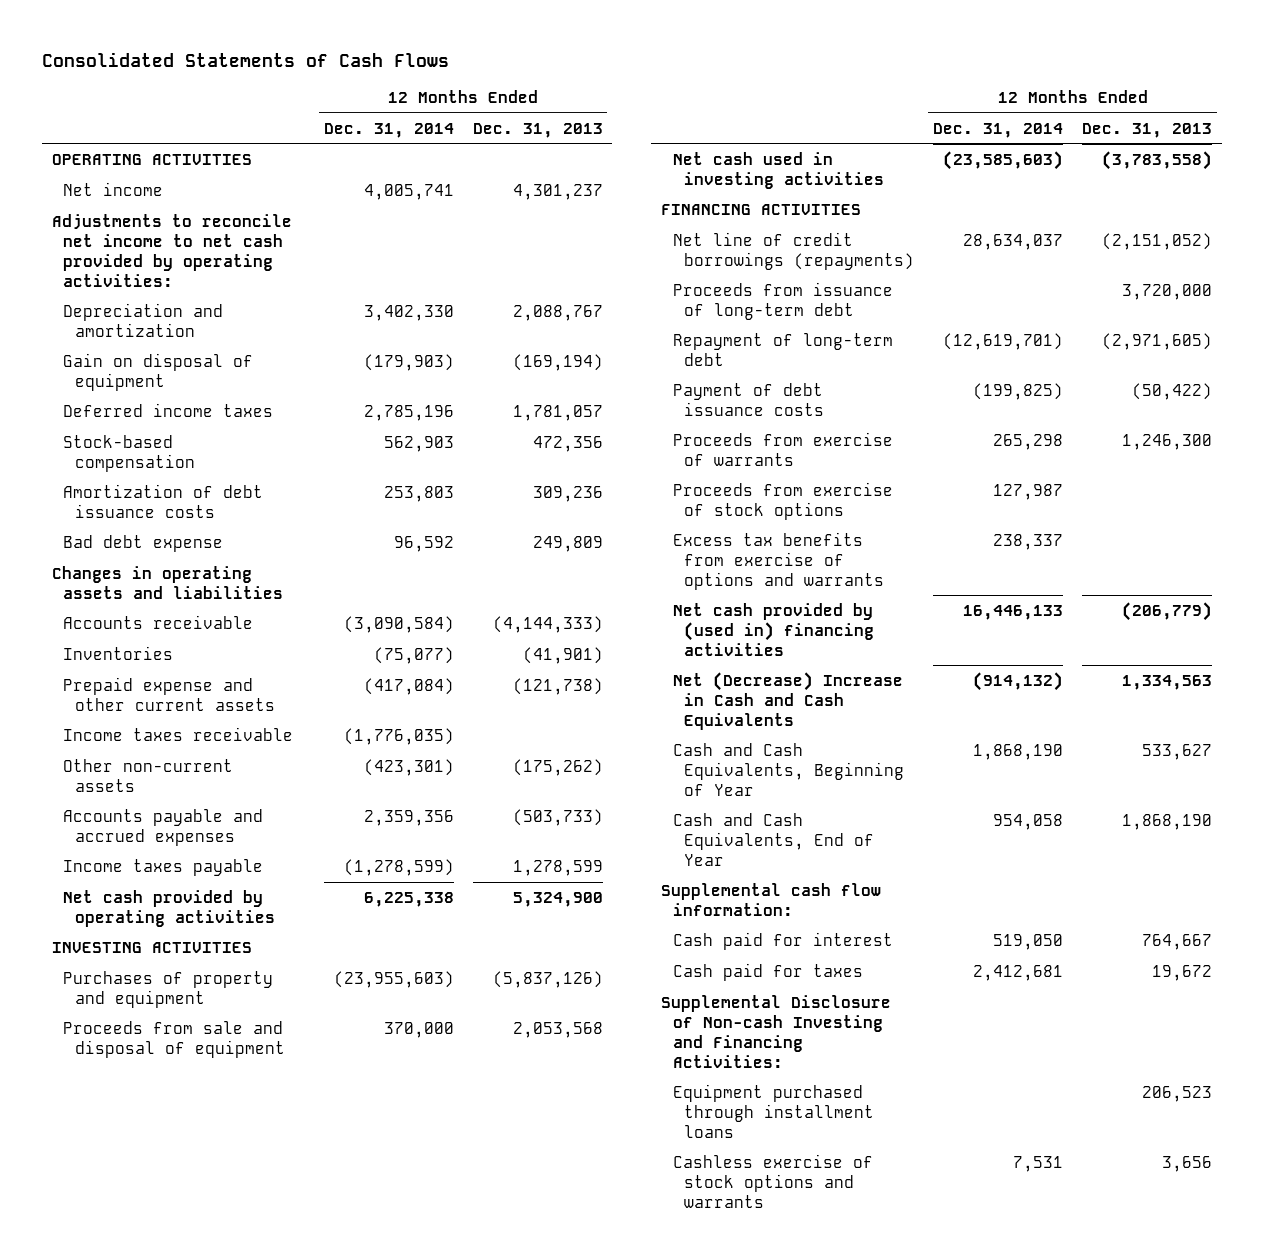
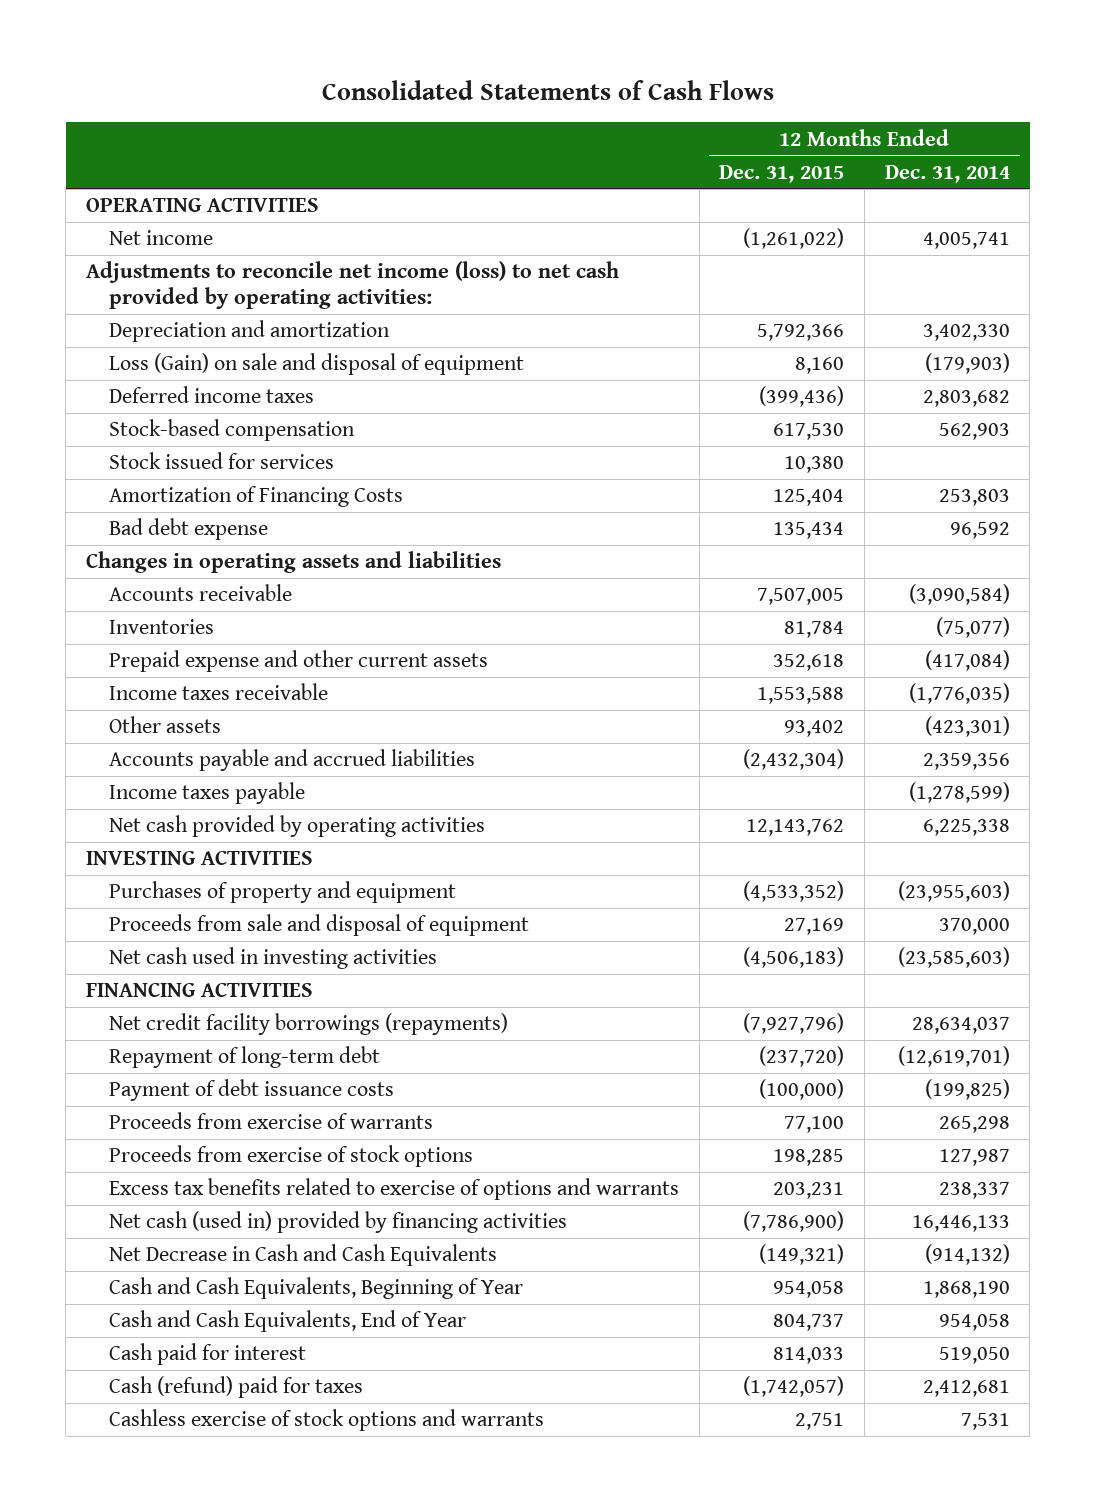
[472,122,603,138] Dec. 31, 2013 -> none
none -> [719,164,845,183] Dec. 31, 2015
[51,213,292,287] Adjustments to reconcile net income to net cash provided by operating activities: -> [85,261,619,310] Adjustments to reconcile net income (loss) to net cash provided by operating activities:
[63,352,254,391] Gain on disposal of equipment -> [109,353,525,376] Loss (Gain) on sale and disposal of equipment
[363,404,454,421] 2,785,196 -> [922,390,1010,408] 2,803,682
none -> [109,452,335,470] Stock issued for services
[63,483,264,518] Amortization of debt issuance costs -> [109,486,404,508] Amortization of Financing Costs
[63,758,234,792] Other non-current assets -> [109,716,222,734] Other assets
[63,808,264,846] Accounts payable and accrued expenses -> [109,749,476,772] Accounts payable and accrued liabilities
[672,281,893,320] Proceeds from issuance of long-term debt -> none
[672,231,915,270] Net line of credit borrowings (repayments) -> [109,1013,509,1036] Net credit facility borrowings (repayments)
[672,531,885,590] Excess tax benefits from exercise of options and warrants -> [109,1178,680,1201] Excess tax benefits related to exercise of options and warrants
[672,602,875,656] Net cash provided by (used in) financing activities -> [109,1211,568,1234] Net cash (used in) provided by financing activities
[672,671,903,730] Net (Decrease) Increase in Cash and Cash Equivalents -> [109,1244,498,1267] Net Decrease in Cash and Cash Equivalents
[660,882,881,916] Supplemental cash flow information: -> none
[660,994,891,1068] Supplemental Disclosure of Non-cash Investing and Financing Activities: -> none
[672,1083,875,1138] Equipment purchased through installment loans -> none
[672,962,863,981] Cash paid for taxes -> [109,1376,364,1399] Cash (refund) paid for taxes

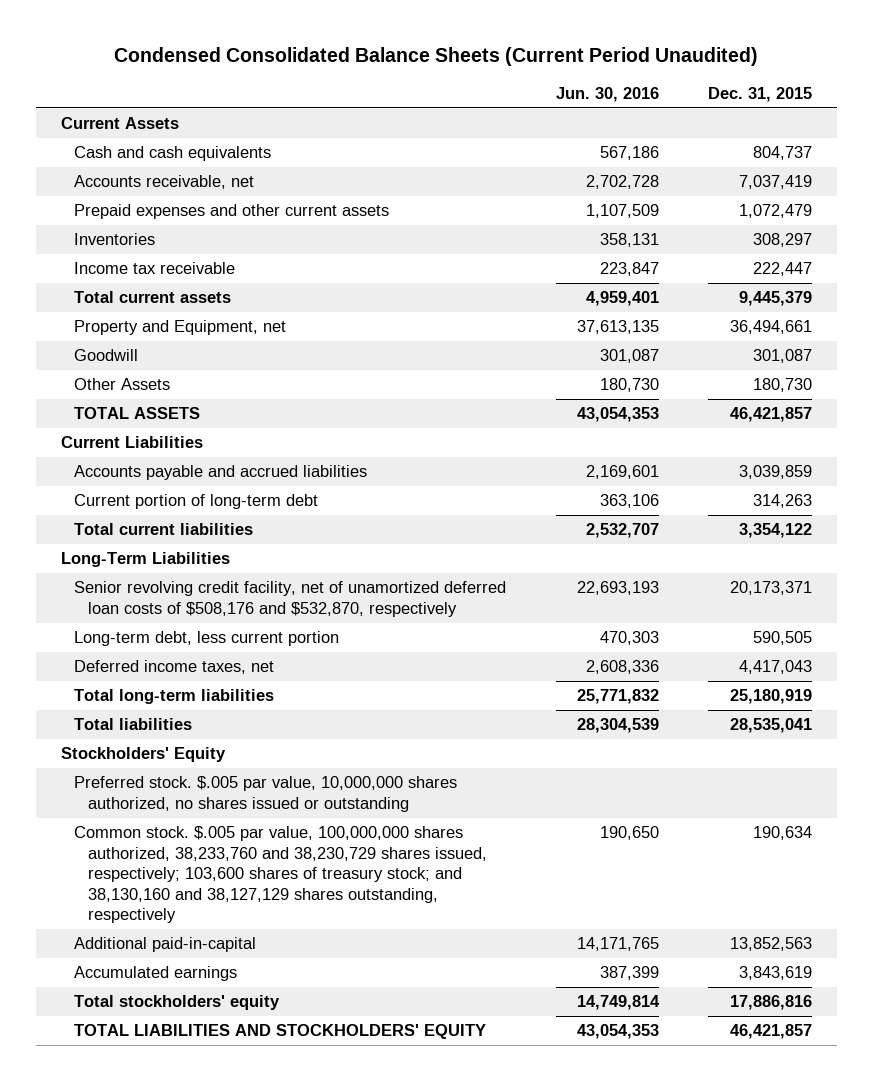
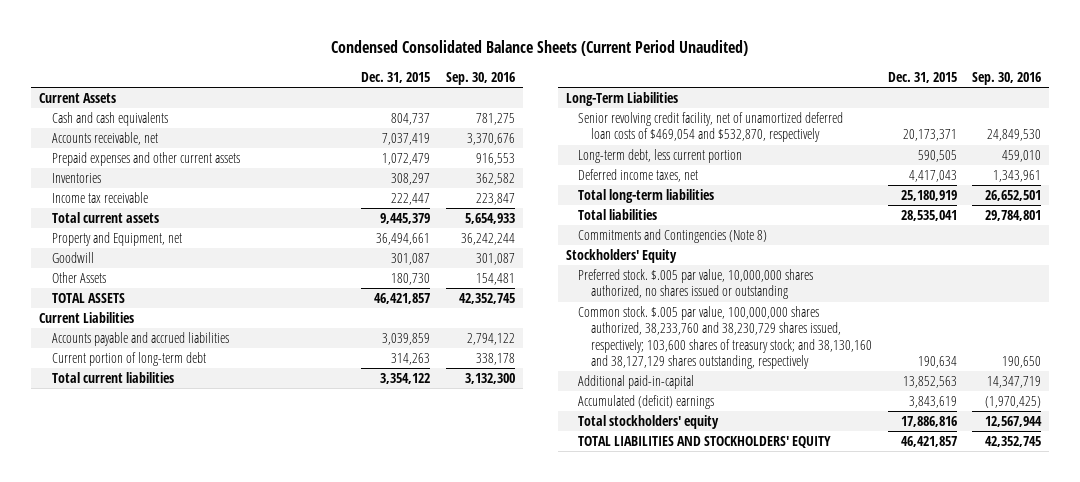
[555,86,659,102] Jun. 30, 2016 -> none
none -> [445,72,515,86] Sep. 30, 2016
[74,581,507,617] Senior revolving credit facility, net of unamortized deferred loan costs of $508,176 and $532,870, respectively -> [578,112,844,143] Senior revolving credit facility, net of unamortized deferred loan costs of $469,054 and $532,870, respectively
none -> [578,229,768,244] Commitments and Contingencies (Note 8)
[74,966,238,982] Accumulated earnings -> [578,395,715,410] Accumulated (deficit) earnings

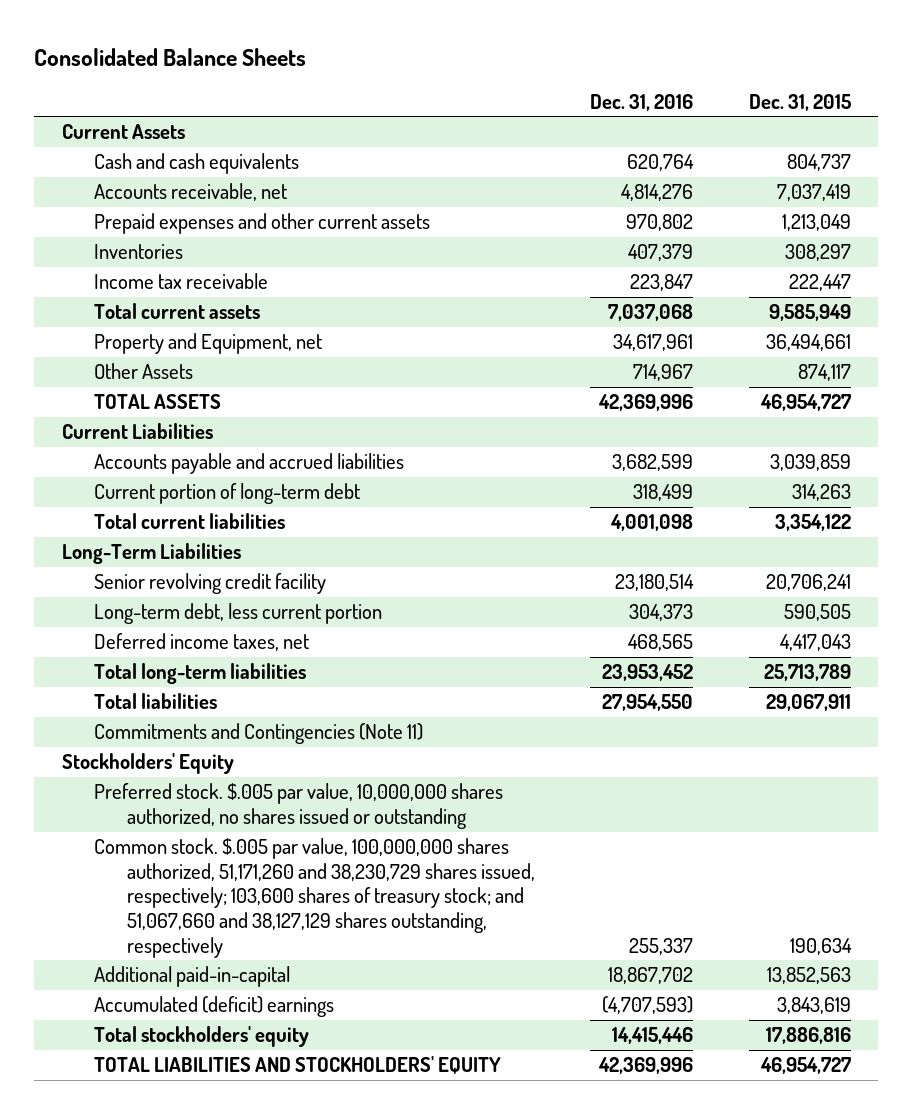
[331,39,749,56] Condensed Consolidated Balance Sheets (Current Period Unaudited) -> [34,47,307,66] Consolidated Balance Sheets
[445,72,515,86] Sep. 30, 2016 -> none
none -> [590,93,694,111] Dec. 31, 2016
[381,153,430,166] 1,072,479 -> [781,214,851,232] 1,213,049
[379,213,430,225] 9,445,379 -> [768,304,851,322] 9,585,949
[51,252,94,264] Goodwill -> none
[390,273,430,286] 180,730 -> [797,364,851,382] 874,117
[373,293,430,305] 46,421,857 -> [759,394,851,412] 46,954,727
[578,112,844,143] Senior revolving credit facility, net of unamortized deferred loan costs of $469,054 and $532,870, respectively -> [94,573,327,595] Senior revolving credit facility
[902,129,957,142] 20,173,371 -> [765,574,851,592] 20,706,241
[900,190,957,202] 25,180,919 -> [763,664,851,682] 25,713,789
[900,210,957,222] 28,535,041 -> [765,694,851,712] 29,067,911
[578,229,768,244] Commitments and Contingencies (Note 8) -> [94,723,424,745] Commitments and Contingencies (Note 11)
[578,306,872,369] Common stock. $.005 par value, 100,000,000 shares authorized, 38,233,760 and 38,230,729 shares issued, respectively; 103,600 shares of treasury stock; and 38,130,160 and 38,127,129 shares outstanding, respectively -> [94,838,535,958] Common stock. $.005 par value, 100,000,000 shares authorized, 51,171,260 and 38,230,729 shares issued, respectively; 103,600 shares of treasury stock; and 51,067,660 and 38,127,129 shares outstanding, respectively
[900,436,957,448] 46,421,857 -> [759,1057,851,1075] 46,954,727

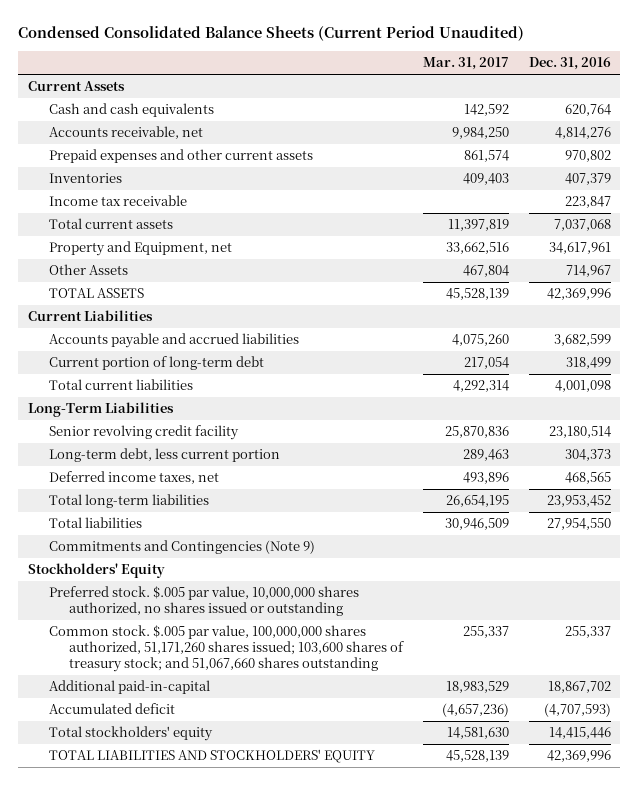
[34,47,307,66] Consolidated Balance Sheets -> [18,26,525,42] Condensed Consolidated Balance Sheets (Current Period Unaudited)
[748,93,851,111] Dec. 31, 2015 -> none
none -> [422,57,509,71] Mar. 31, 2017
[94,723,424,745] Commitments and Contingencies (Note 11) -> [48,540,315,555] Commitments and Contingencies (Note 9)
[94,838,535,958] Common stock. $.005 par value, 100,000,000 shares authorized, 51,171,260 and 38,230,729 shares issued, respectively; 103,600 shares of treasury stock; and 51,067,660 and 38,127,129 shares outstanding, respectively -> [48,625,405,673] Common stock. $.005 par value, 100,000,000 shares authorized, 51,171,260 shares issued; 103,600 shares of treasury stock; and 51,067,660 shares outstanding
[94,996,335,1018] Accumulated (deficit) earnings -> [48,703,175,715] Accumulated deficit

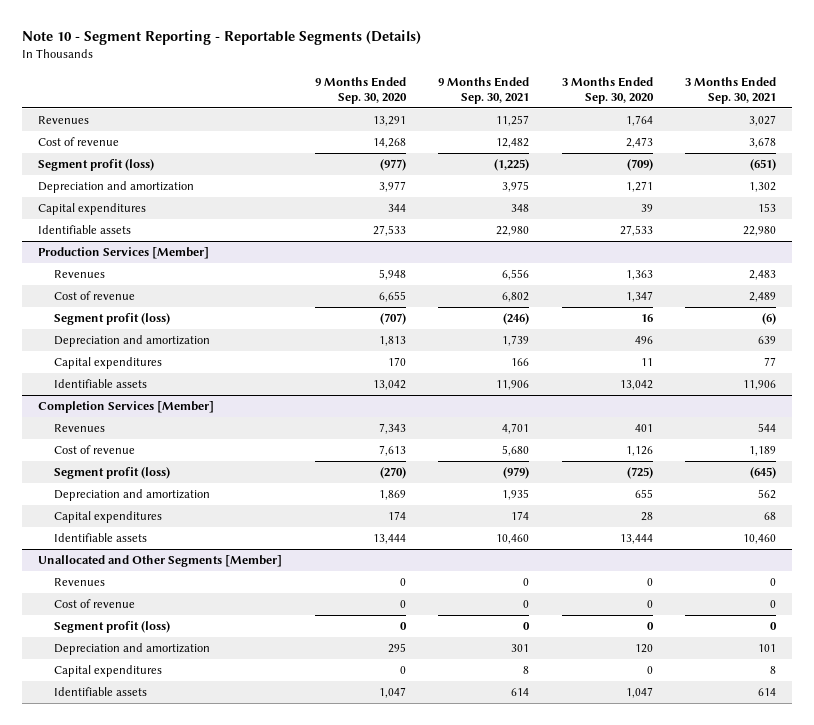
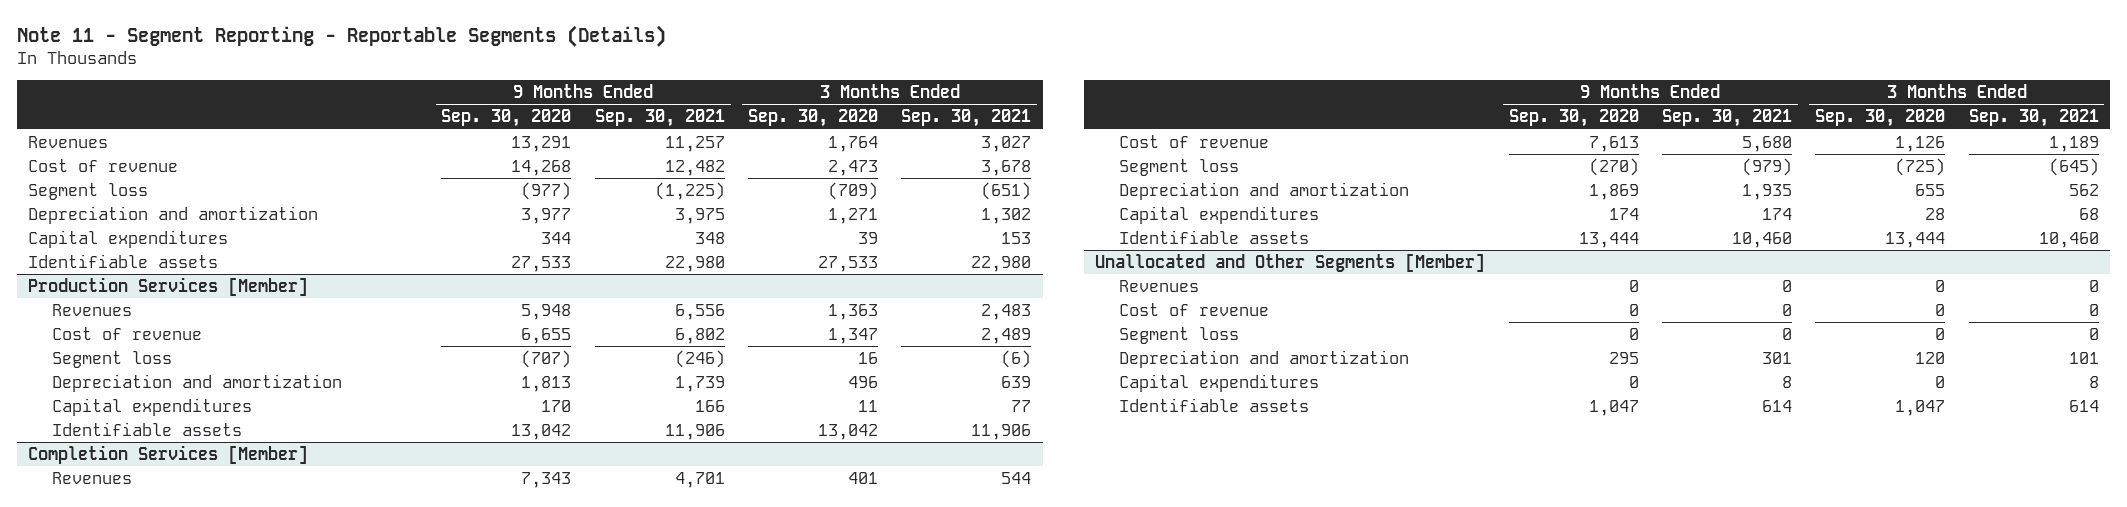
[22,30,422,46] Note 10 - Segment Reporting - Reportable Segments (Details) -> [16,24,666,47] Note 11 - Segment Reporting - Reportable Segments (Details)
[38,158,155,171] Segment profit (loss) -> [28,182,149,200] Segment loss
[54,312,171,325] Segment profit (loss) -> [52,350,173,368] Segment loss
[54,466,171,479] Segment profit (loss) -> [1119,158,1240,176] Segment loss
[54,620,171,633] Segment profit (loss) -> [1119,326,1240,344] Segment loss

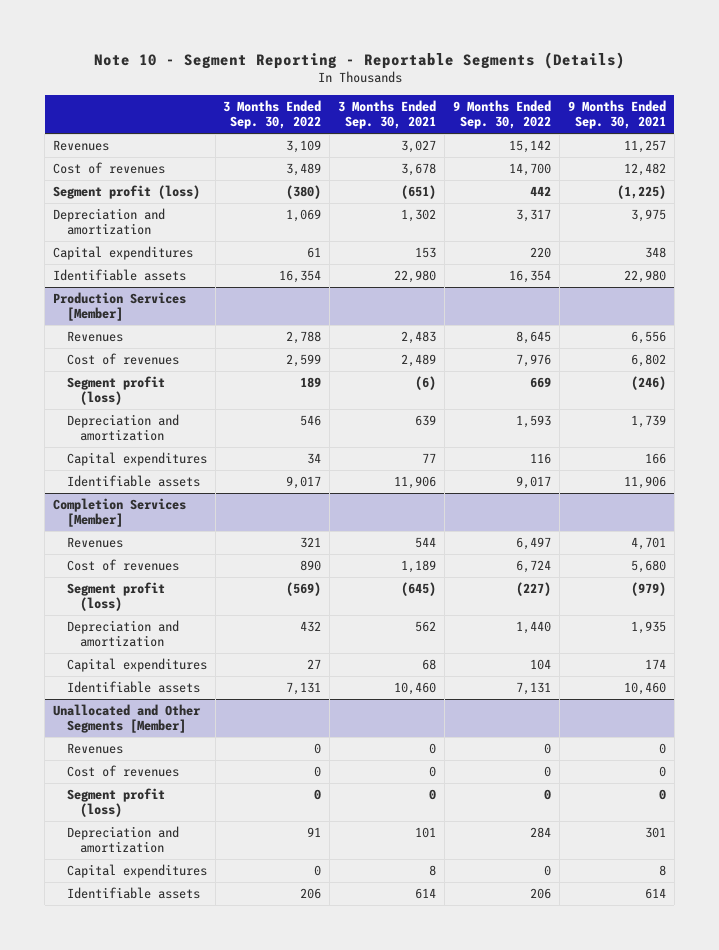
[16,24,666,47] Note 11 - Segment Reporting - Reportable Segments (Details) -> [93,51,625,69] Note 10 - Segment Reporting - Reportable Segments (Details)
[441,109,572,128] Sep. 30, 2020 -> none
[748,109,879,128] Sep. 30, 2020 -> none
none -> [223,100,322,130] 3 Months Ended Sep. 30, 2022
none -> [453,100,552,130] 9 Months Ended Sep. 30, 2022
[28,158,179,172] Cost of revenue -> [53,162,166,175] Cost of revenues
[28,182,149,200] Segment loss -> [53,185,201,200] Segment profit (loss)
[52,326,203,340] Cost of revenue -> [66,353,179,366] Cost of revenues
[52,350,173,368] Segment loss -> [66,376,165,406] Segment profit (loss)
[1119,134,1270,148] Cost of revenue -> [66,559,179,572] Cost of revenues
[1119,158,1240,176] Segment loss -> [66,582,165,612] Segment profit (loss)
[1119,302,1270,316] Cost of revenue -> [66,765,179,778] Cost of revenues
[1119,326,1240,344] Segment loss -> [66,788,165,818] Segment profit (loss)

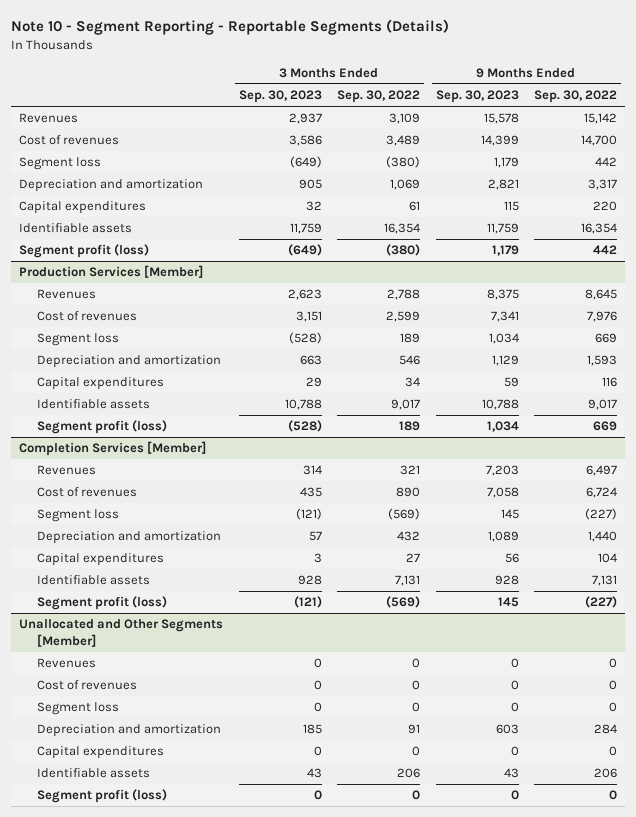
[338,100,437,130] 3 Months Ended Sep. 30, 2021 -> none
[568,100,667,130] 9 Months Ended Sep. 30, 2021 -> none
none -> [238,89,322,103] Sep. 30, 2023
none -> [435,89,519,103] Sep. 30, 2023
none -> [19,157,102,171] Segment loss
[53,185,201,200] Segment profit (loss) -> [19,244,150,259] Segment profit (loss)
none -> [36,333,119,347] Segment loss
[66,376,165,406] Segment profit (loss) -> [36,420,167,435] Segment profit (loss)
none -> [36,509,119,523] Segment loss
[66,582,165,612] Segment profit (loss) -> [36,596,167,611] Segment profit (loss)
none -> [36,702,119,716] Segment loss
[66,788,165,818] Segment profit (loss) -> [36,789,167,804] Segment profit (loss)

